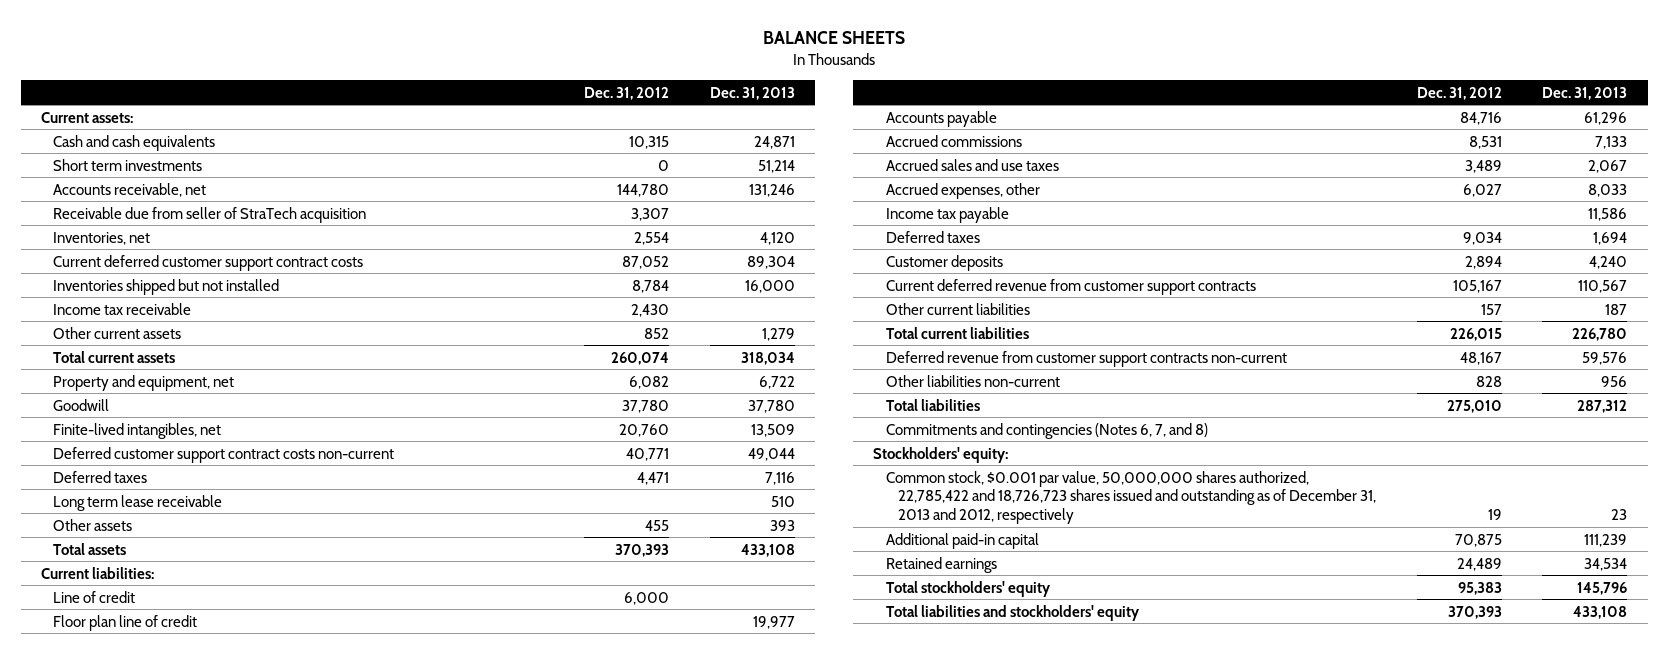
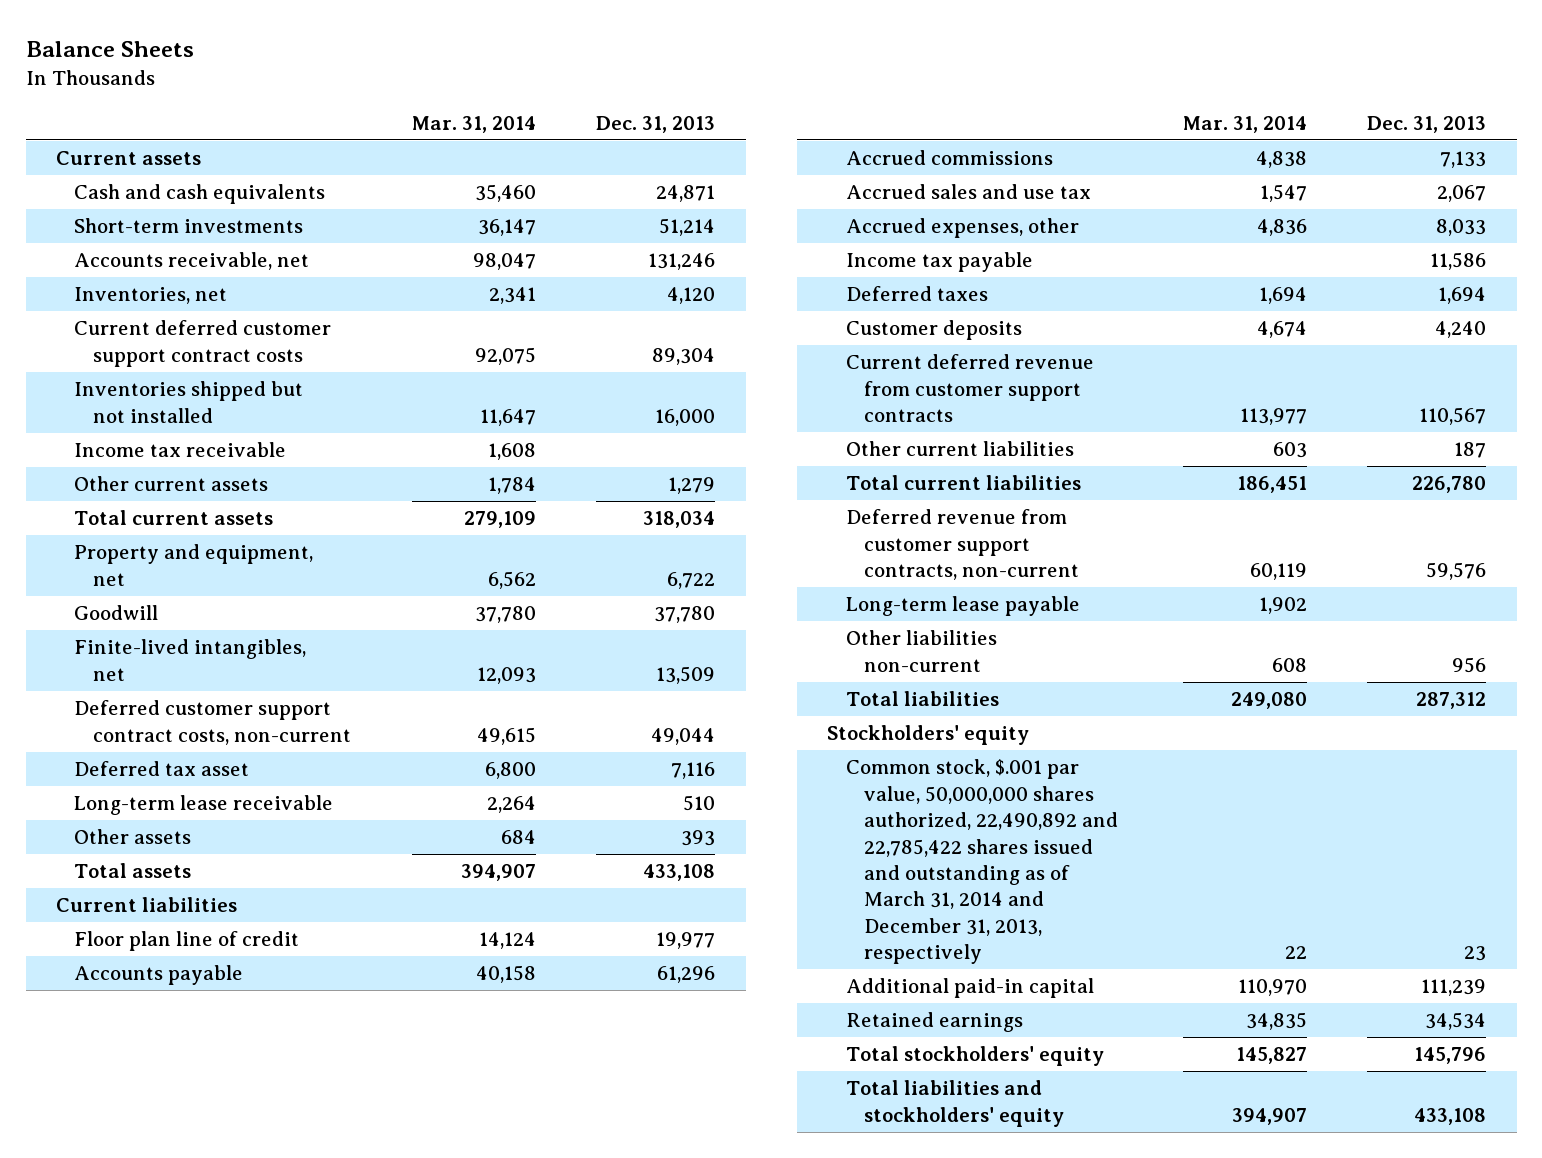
[763,31,906,45] BALANCE SHEETS -> [25,41,194,58] Balance Sheets
[584,86,670,100] Dec. 31, 2012 -> none
none -> [411,115,536,133] Mar. 31, 2014
[40,111,133,123] Current assets: -> [55,151,201,166] Current assets
[53,158,203,171] Short term investments -> [74,218,304,234] Short-term investments
[53,206,367,223] Receivable due from seller of StraTech acquisition -> none
[53,446,395,463] Deferred customer support contract costs non-current -> [74,700,351,745] Deferred customer support contract costs, non-current
[53,470,148,483] Deferred taxes -> [74,761,250,777] Deferred tax asset
[53,494,223,511] Long term lease receivable -> [74,795,334,816] Long-term lease receivable
[53,590,136,603] Line of credit -> none
[40,566,154,579] Current liabilities: -> [55,897,237,913] Current liabilities
[885,158,1059,171] Accrued sales and use taxes -> [845,184,1091,200] Accrued sales and use tax
[885,350,1287,367] Deferred revenue from customer support contracts non-current -> [845,509,1080,581] Deferred revenue from customer support contracts, non-current
none -> [845,596,1080,617] Long-term lease payable
[885,422,1208,439] Commitments and contingencies (Notes 6, 7, and 8) -> none
[873,446,1009,463] Stockholders' equity: -> [827,725,1030,746] Stockholders' equity
[885,470,1377,525] Common stock, $0.001 par value, 50,000,000 shares authorized, 22,785,422 and 18,726,723 shares issued and outstanding as of December 31, 2013 and 2012, respectively -> [845,759,1119,965] Common stock, $.001 par value, 50,000,000 shares authorized, 22,490,892 and 22,785,422 shares issued and outstanding as of March 31, 2014 and December 31, 2013, respectively

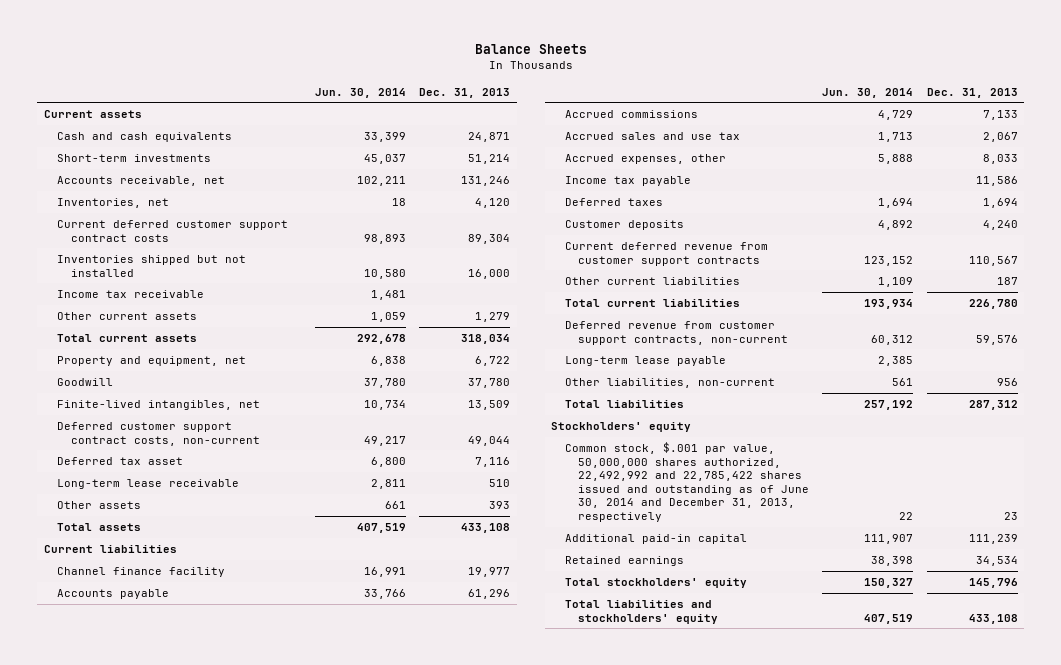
[411,115,536,133] Mar. 31, 2014 -> none
none -> [314,87,406,98] Jun. 30, 2014
[74,931,300,952] Floor plan line of credit -> [57,567,226,578] Channel finance facility
[845,630,997,672] Other liabilities non-current -> [564,378,775,389] Other liabilities, non-current
[845,759,1119,965] Common stock, $.001 par value, 50,000,000 shares authorized, 22,490,892 and 22,785,422 shares issued and outstanding as of March 31, 2014 and December 31, 2013, respectively -> [564,442,810,522] Common stock, $.001 par value, 50,000,000 shares authorized, 22,492,992 and 22,785,422 shares issued and outstanding as of June 30, 2014 and December 31, 2013, respectively

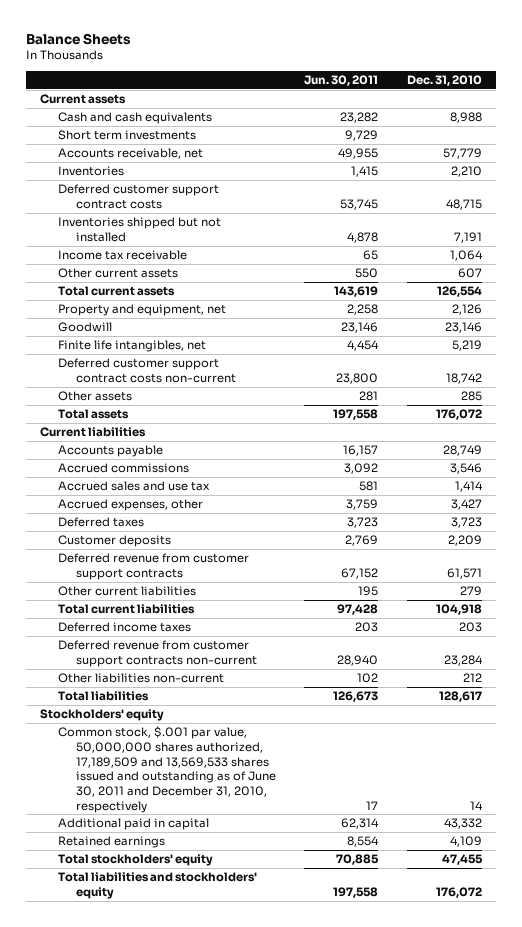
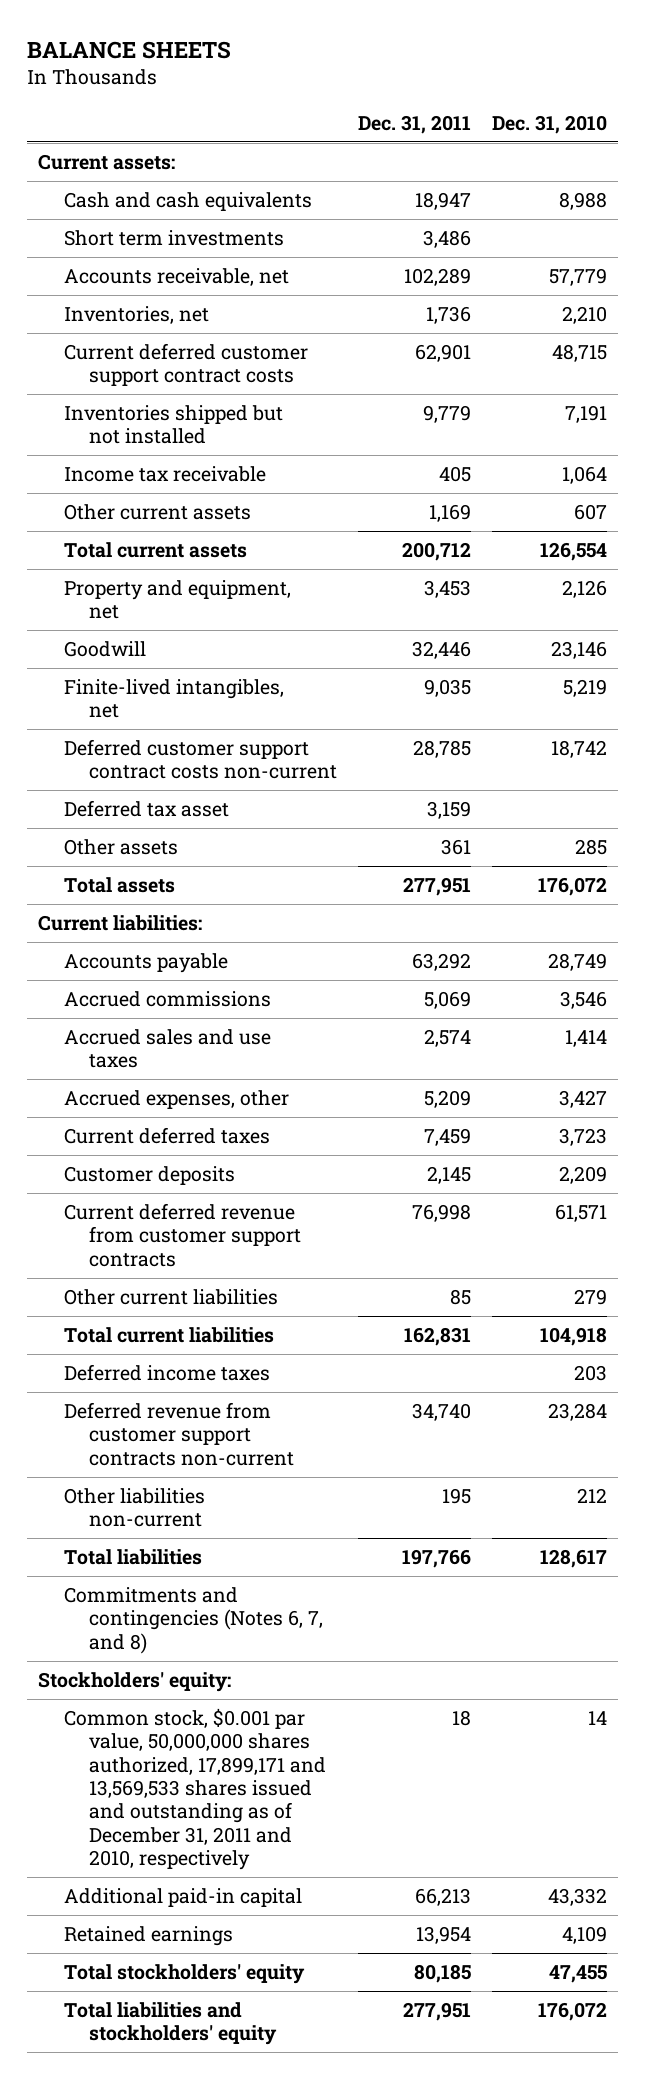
[25,32,131,45] Balance Sheets -> [27,40,232,59] BALANCE SHEETS
[304,75,379,87] Jun. 30, 2011 -> none
none -> [358,114,472,134] Dec. 31, 2011
[40,94,127,105] Current assets -> [37,154,175,171] Current assets:
[57,166,124,177] Inventories -> [63,306,209,325] Inventories, net
[57,184,219,209] Deferred customer support contract costs -> [63,343,308,387] Current deferred customer support contract costs
[57,340,206,353] Finite life intangibles, net -> [63,679,284,719] Finite-lived intangibles, net
none -> [63,800,229,818] Deferred tax asset
[40,427,147,438] Current liabilities -> [37,915,202,932] Current liabilities:
[57,481,210,492] Accrued sales and use tax -> [63,1029,271,1069] Accrued sales and use taxes
[57,517,144,528] Deferred taxes -> [63,1127,270,1145] Current deferred taxes
[57,553,249,580] Deferred revenue from customer support contracts -> [63,1203,302,1267] Current deferred revenue from customer support contracts
none -> [63,1587,324,1654] Commitments and contingencies (Notes 6, 7, and 8)
[40,709,165,722] Stockholders' equity -> [37,1672,231,1693] Stockholders' equity:
[57,726,276,813] Common stock, $.001 par value, 50,000,000 shares authorized, 17,189,509 and 13,569,533 shares issued and outstanding as of June 30, 2011 and December 31, 2010, respectively -> [63,1708,327,1871] Common stock, $0.001 par value, 50,000,000 shares authorized, 17,899,171 and 13,569,533 shares issued and outstanding as of December 31, 2011 and 2010, respectively
[57,818,209,831] Additional paid in capital -> [63,1888,302,1908] Additional paid-in capital

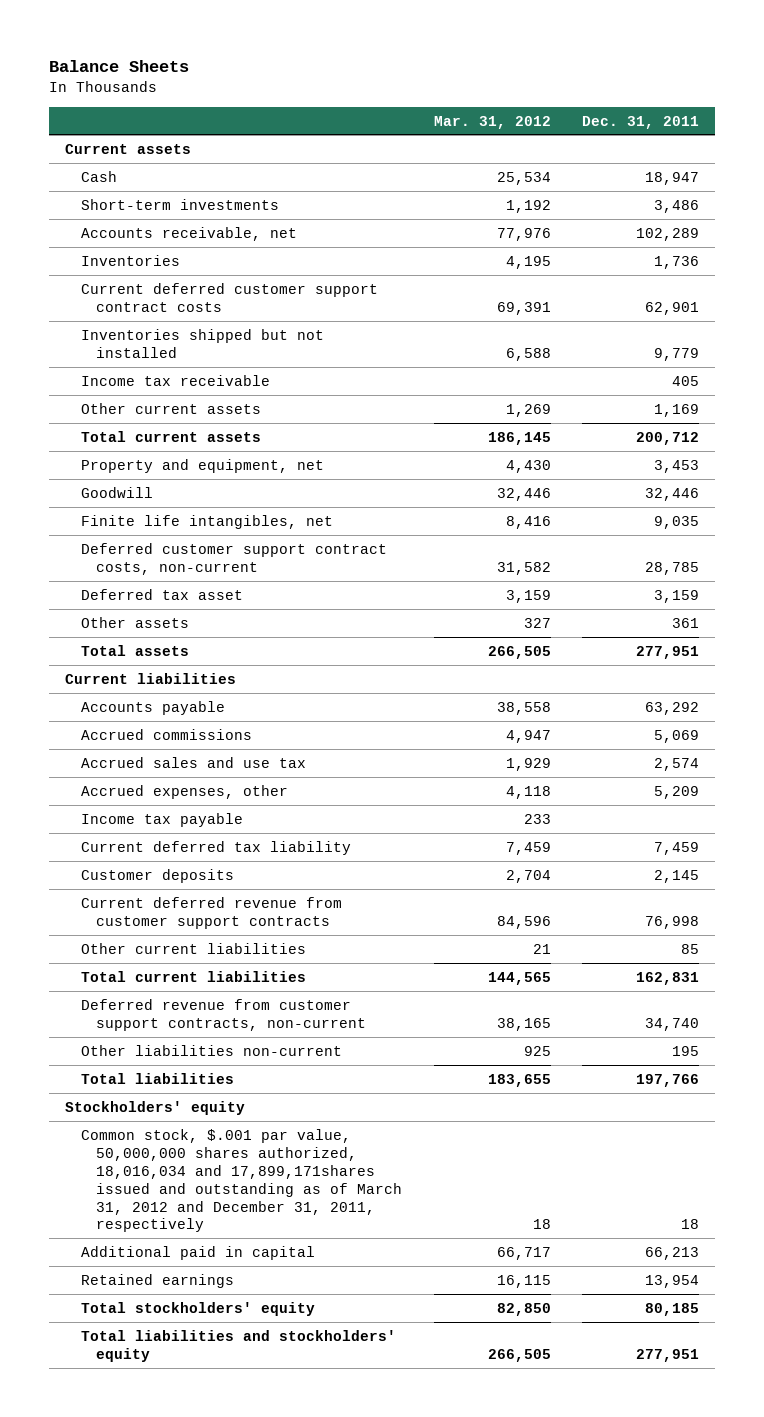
[27,40,232,59] BALANCE SHEETS -> [49,60,190,73] Balance Sheets
[492,114,608,134] Dec. 31, 2010 -> none
none -> [433,115,551,129] Mar. 31, 2012
[37,154,175,171] Current assets: -> [65,143,192,154] Current assets
[63,192,312,212] Cash and cash equivalents -> [80,170,117,182] Cash
[63,230,284,247] Short term investments -> [80,198,279,210] Short-term investments
[63,306,209,325] Inventories, net -> [80,254,180,266] Inventories
[63,679,284,719] Finite-lived intangibles, net -> [80,514,333,529] Finite life intangibles, net
[63,739,338,780] Deferred customer support contract costs non-current -> [80,542,387,575] Deferred customer support contract costs, non-current
[37,915,202,932] Current liabilities: -> [65,672,237,684] Current liabilities
[63,1029,271,1069] Accrued sales and use taxes -> [80,756,306,768] Accrued sales and use tax
none -> [80,812,243,827] Income tax payable
[63,1127,270,1145] Current deferred taxes -> [80,840,351,855] Current deferred tax liability
[63,1364,270,1382] Deferred income taxes -> none
[63,1402,295,1466] Deferred revenue from customer support contracts non-current -> [80,998,367,1031] Deferred revenue from customer support contracts, non-current
[63,1587,324,1654] Commitments and contingencies (Notes 6, 7, and 8) -> none
[37,1672,231,1693] Stockholders' equity: -> [65,1100,246,1115] Stockholders' equity
[63,1708,327,1871] Common stock, $0.001 par value, 50,000,000 shares authorized, 17,899,171 and 13,569,533 shares issued and outstanding as of December 31, 2011 and 2010, respectively -> [80,1128,403,1233] Common stock, $.001 par value, 50,000,000 shares authorized, 18,016,034 and 17,899,171shares issued and outstanding as of March 31, 2012 and December 31, 2011, respectively
[63,1888,302,1908] Additional paid-in capital -> [80,1245,315,1260] Additional paid in capital

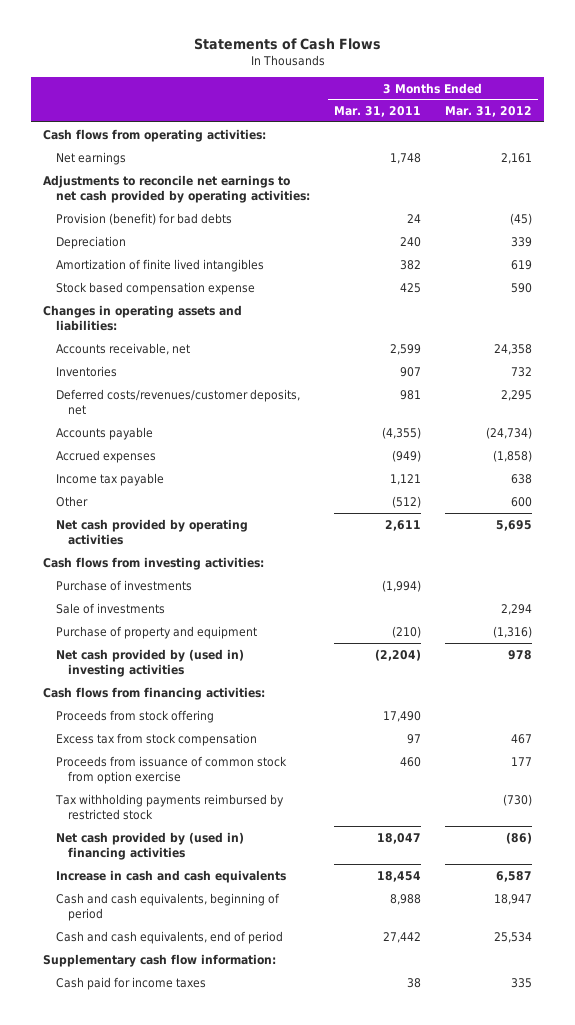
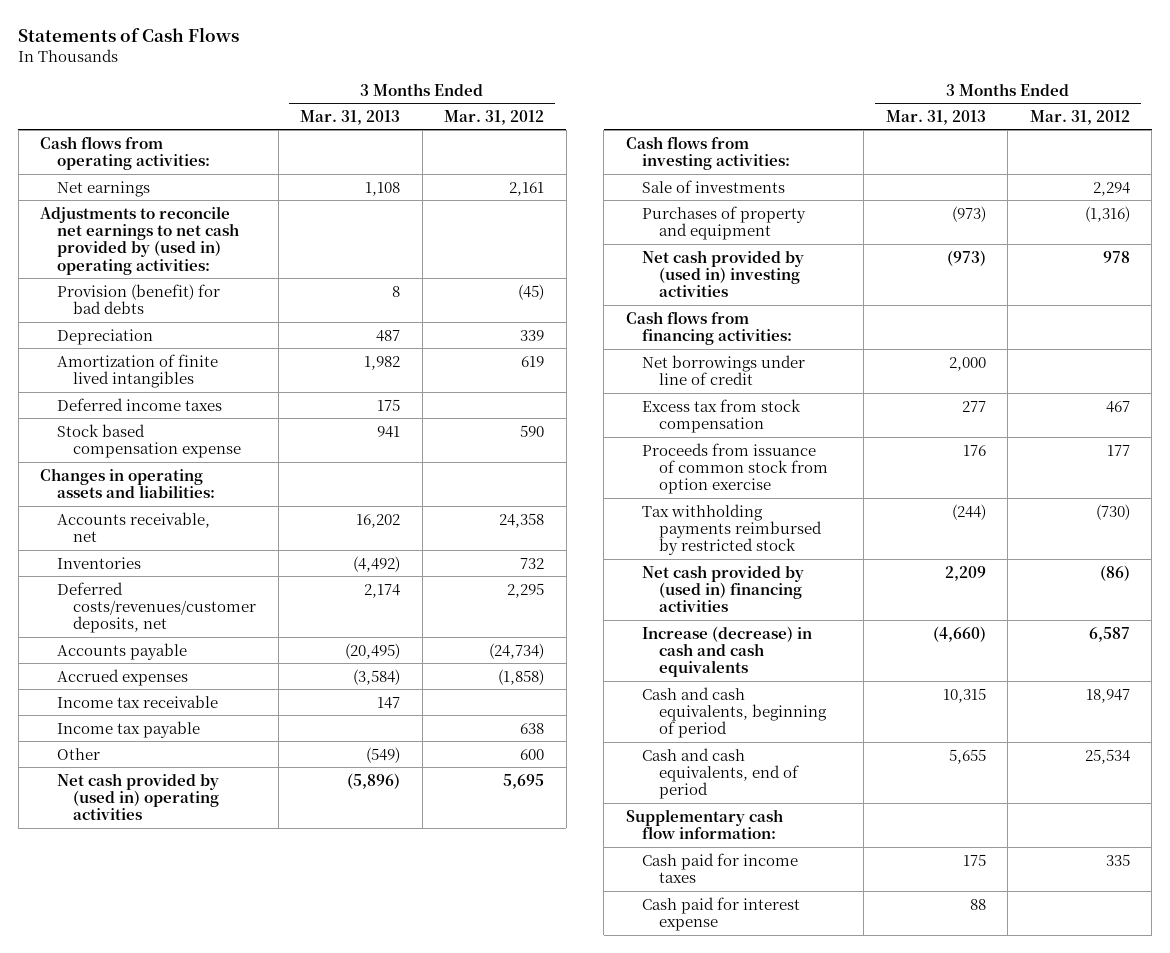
[333,106,421,118] Mar. 31, 2011 -> none
none -> [300,109,401,125] Mar. 31, 2013
[42,174,310,203] Adjustments to reconcile net earnings to net cash provided by operating activities: -> [40,205,239,275] Adjustments to reconcile net earnings to net cash provided by (used in) operating activities:
none -> [56,397,222,411] Deferred income taxes
none -> [56,694,218,708] Income tax receivable
[55,518,248,545] Net cash provided by operating activities -> [56,772,220,821] Net cash provided by (used in) operating activities
[55,579,192,591] Purchase of investments -> none
[55,625,257,639] Purchase of property and equipment -> [642,205,807,240] Purchases of property and equipment
[55,709,214,723] Proceeds from stock offering -> none
none -> [642,354,806,385] Net borrowings under line of credit
[55,869,286,883] Increase in cash and cash equivalents -> [642,625,813,678] Increase (decrease) in cash and cash equivalents
none -> [642,896,801,931] Cash paid for interest expense

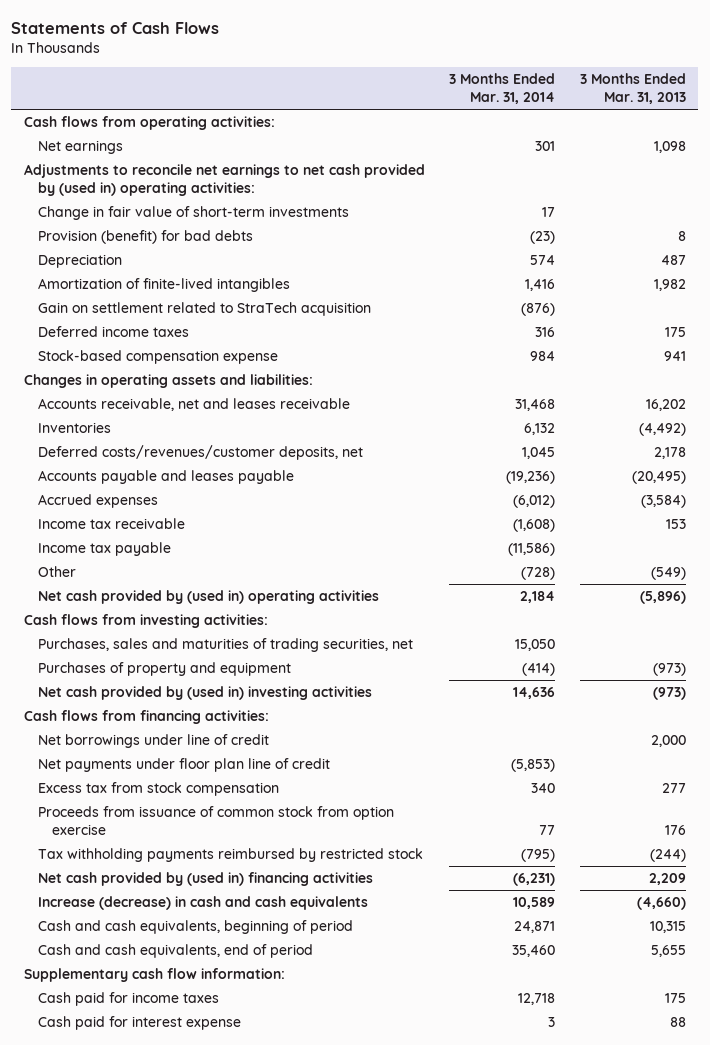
[444,109,545,125] Mar. 31, 2012 -> none
none -> [449,72,556,105] 3 Months Ended Mar. 31, 2014
[365,181,401,196] 1,108 -> [654,141,687,154] 1,098
none -> [37,206,349,221] Change in fair value of short-term investments
[56,353,218,388] Amortization of finite lived intangibles -> [37,278,290,293] Amortization of finite-lived intangibles
none -> [37,302,371,317] Gain on settlement related to StraTech acquisition
[56,423,242,458] Stock based compensation expense -> [37,350,278,365] Stock-based compensation expense
[56,511,210,542] Accounts receivable, net -> [37,398,350,412] Accounts receivable, net and leases receivable
[364,583,401,598] 2,174 -> [654,447,687,460] 2,178
[56,642,187,660] Accounts payable -> [37,470,294,485] Accounts payable and leases payable
[377,696,401,709] 147 -> [666,519,687,530] 153
[642,179,786,193] Sale of investments -> none
none -> [37,638,413,653] Purchases, sales and maturities of trading securities, net
none -> [37,758,330,773] Net payments under floor plan line of credit

